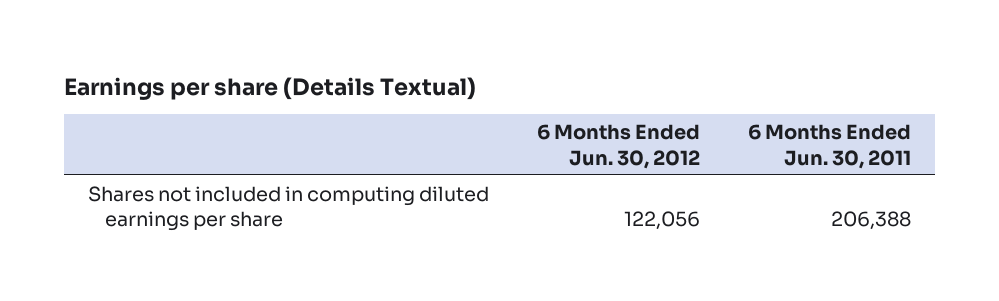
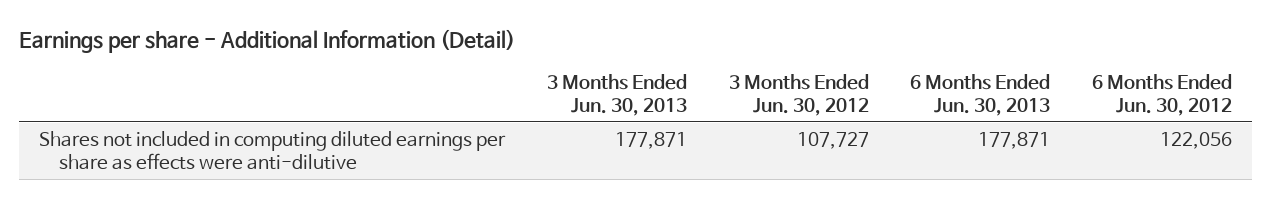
[64,76,477,100] Earnings per share (Details Textual) -> [18,29,515,54] Earnings per share - Additional Information (Detail)
[748,124,912,169] 6 Months Ended Jun. 30, 2011 -> none
none -> [546,73,687,116] 3 Months Ended Jun. 30, 2013
none -> [728,73,869,116] 3 Months Ended Jun. 30, 2012
none -> [910,73,1051,116] 6 Months Ended Jun. 30, 2013
[88,185,490,232] Shares not included in computing diluted earnings per share -> [39,131,507,171] Shares not included in computing diluted earnings per share as effects were anti-dilutive

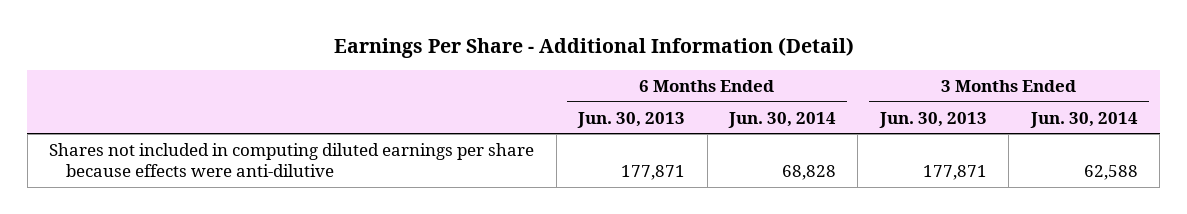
[18,29,515,54] Earnings per share - Additional Information (Detail) -> [333,37,854,59] Earnings Per Share - Additional Information (Detail)
[728,73,869,116] 3 Months Ended Jun. 30, 2012 -> none
[1091,73,1232,116] 6 Months Ended Jun. 30, 2012 -> none
none -> [728,111,837,128] Jun. 30, 2014
none -> [1029,111,1138,128] Jun. 30, 2014
[39,131,507,171] Shares not included in computing diluted earnings per share as effects were anti-dilutive -> [49,142,535,178] Shares not included in computing diluted earnings per share because effects were anti-dilutive

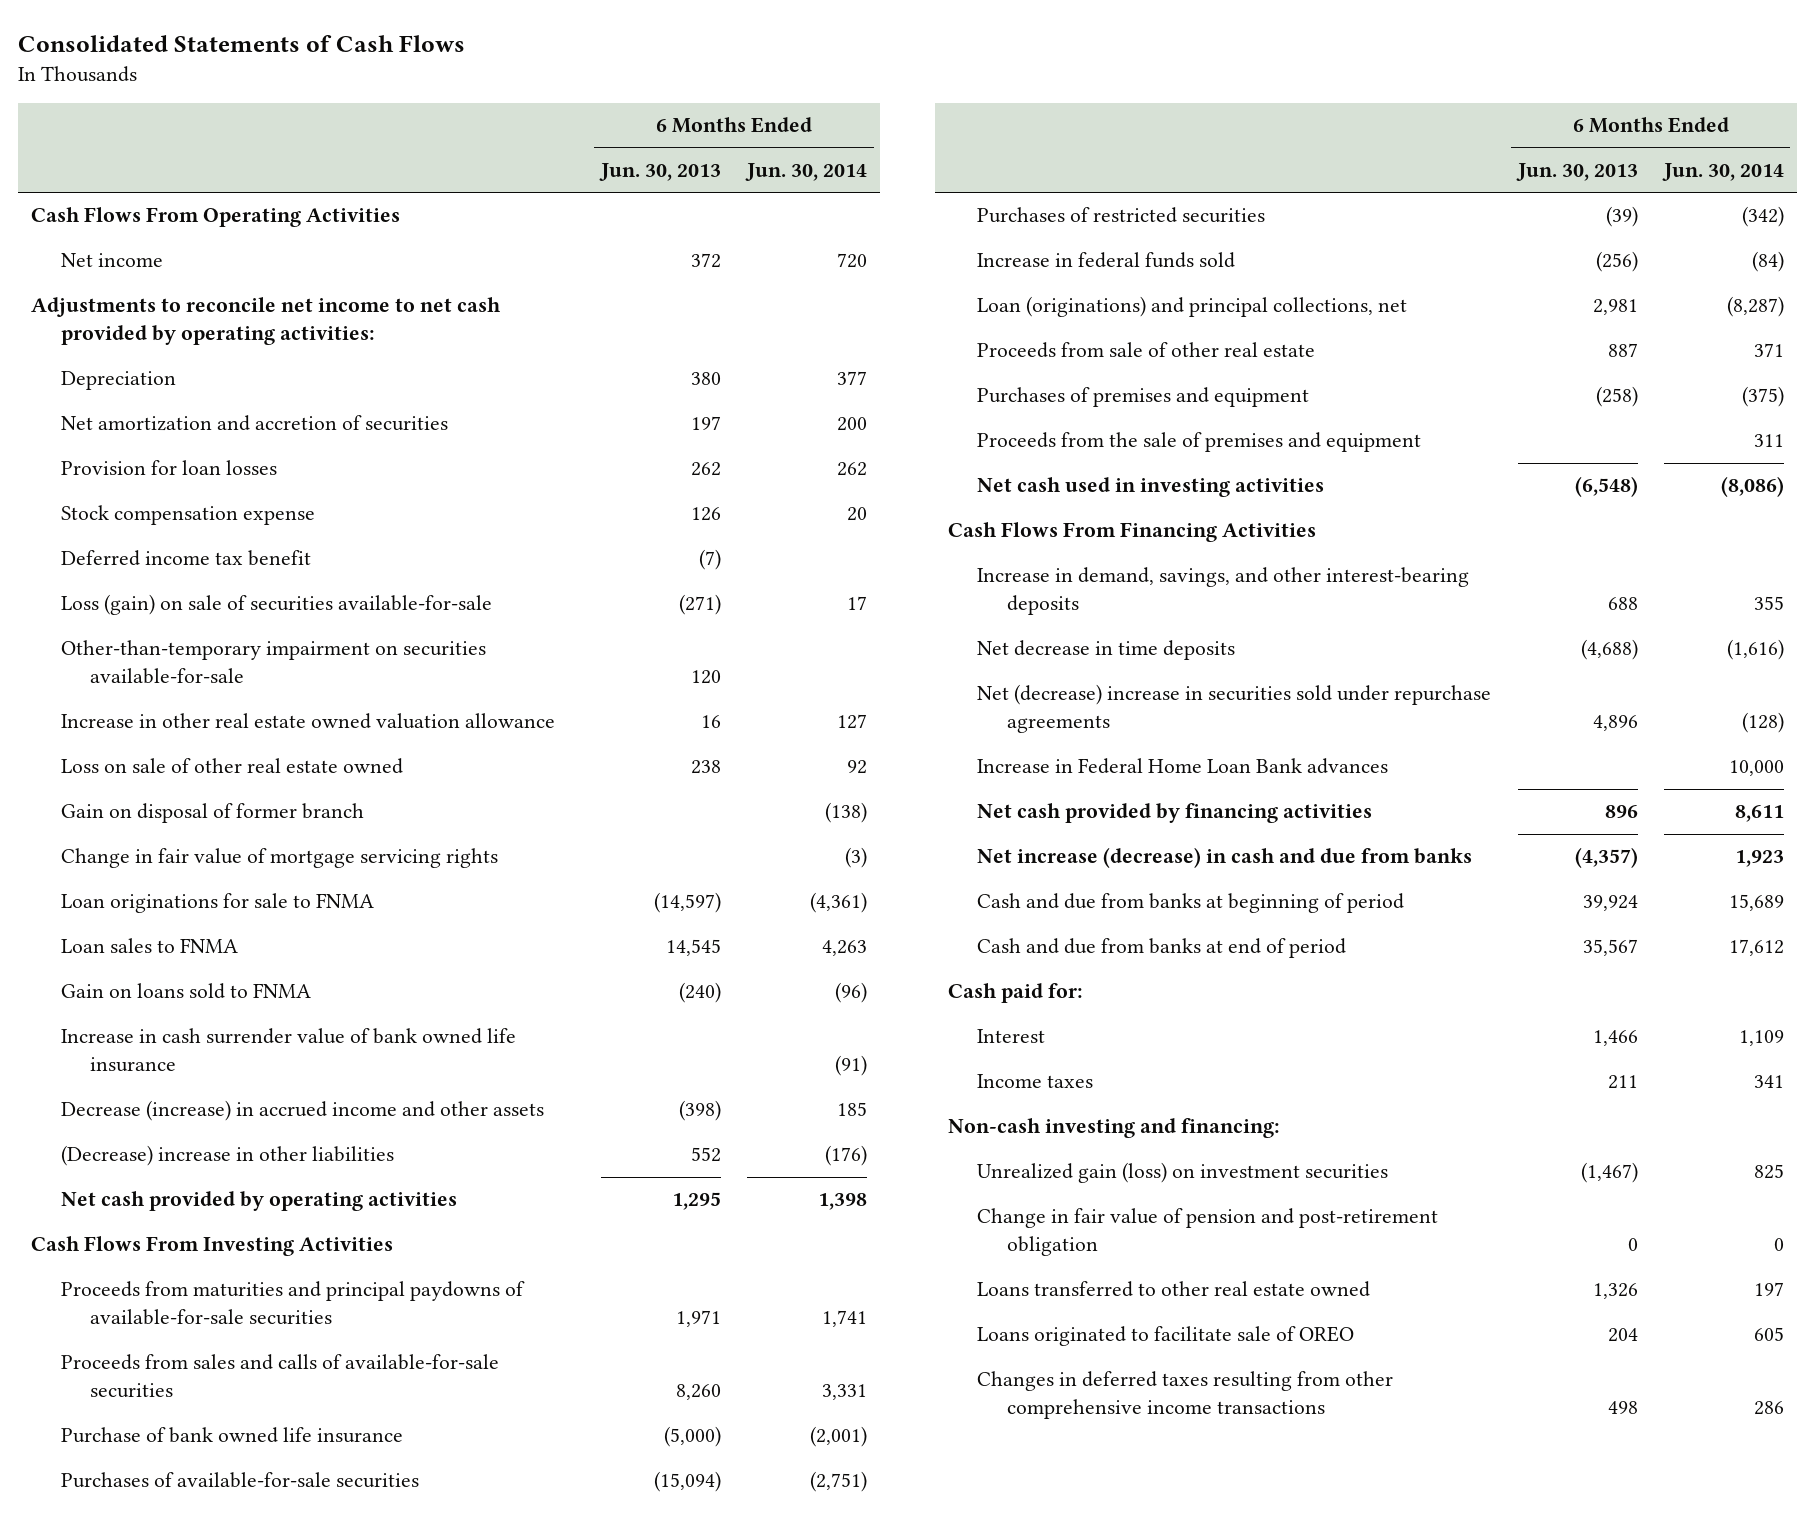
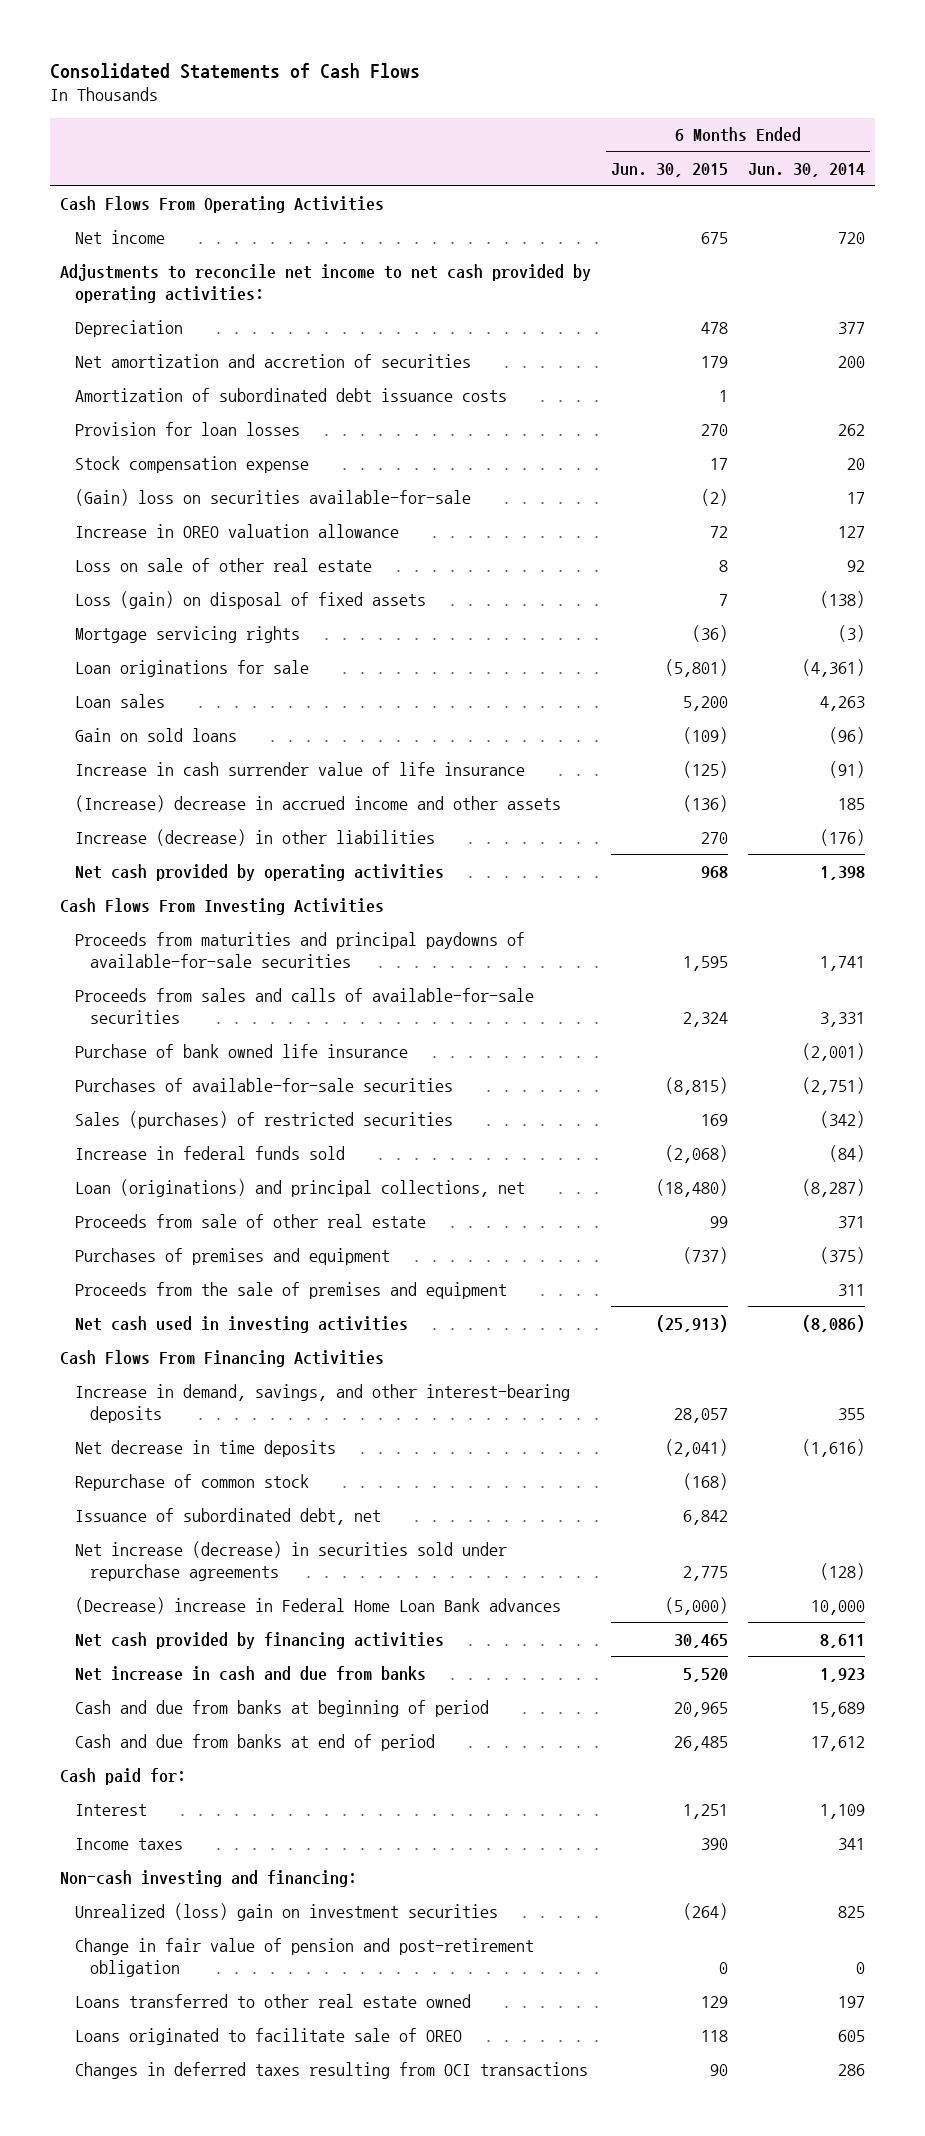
[599,163,722,182] Jun. 30, 2013 -> none
none -> [611,163,729,178] Jun. 30, 2015
none -> [74,387,507,402] Amortization of subordinated debt issuance costs
[60,550,311,567] Deferred income tax benefit -> none
[60,640,486,685] Other-than-temporary impairment on securities available-for-sale -> none
[60,594,492,616] Loss (gain) on sale of securities available-for-sale -> [74,488,471,506] (Gain) loss on securities available-for-sale
[60,713,555,730] Increase in other real estate owned valuation allowance -> [74,523,399,538] Increase in OREO valuation allowance
[60,758,403,775] Loss on sale of other real estate owned -> [74,557,372,572] Loss on sale of other real estate
[60,803,364,824] Gain on disposal of former branch -> [74,590,426,609] Loss (gain) on disposal of fixed assets
[60,848,498,869] Change in fair value of mortgage servicing rights -> [74,625,300,643] Mortgage servicing rights
[60,893,374,914] Loan originations for sale to FNMA -> [74,659,309,677] Loan originations for sale
[60,938,238,954] Loan sales to FNMA -> [74,693,165,708] Loan sales
[60,983,311,1000] Gain on loans sold to FNMA -> [74,727,237,742] Gain on sold loans
[60,1028,516,1073] Increase in cash surrender value of bank owned life insurance -> [74,761,525,776] Increase in cash surrender value of life insurance
[60,1100,544,1122] Decrease (increase) in accrued income and other assets -> [74,794,561,812] (Increase) decrease in accrued income and other assets
[60,1145,394,1167] (Decrease) increase in other liabilities -> [74,828,435,846] Increase (decrease) in other liabilities
[977,207,1266,224] Purchases of restricted securities -> [74,1110,453,1129] Sales (purchases) of restricted securities
none -> [74,1473,309,1491] Repurchase of common stock
none -> [74,1507,381,1525] Issuance of subordinated debt, net
[977,684,1492,734] Net (decrease) increase in securities sold under repurchase agreements -> [74,1540,507,1581] Net increase (decrease) in securities sold under repurchase agreements
[977,758,1389,775] Increase in Federal Home Loan Bank advances -> [74,1596,561,1614] (Decrease) increase in Federal Home Loan Bank advances
[977,847,1473,869] Net increase (decrease) in cash and due from banks -> [74,1665,426,1681] Net increase in cash and due from banks
[977,1162,1389,1184] Unrealized gain (loss) on investment securities -> [74,1902,498,1921] Unrealized (loss) gain on investment securities
[977,1371,1394,1420] Changes in deferred taxes resulting from other comprehensive income transactions -> [74,2061,588,2079] Changes in deferred taxes resulting from OCI transactions

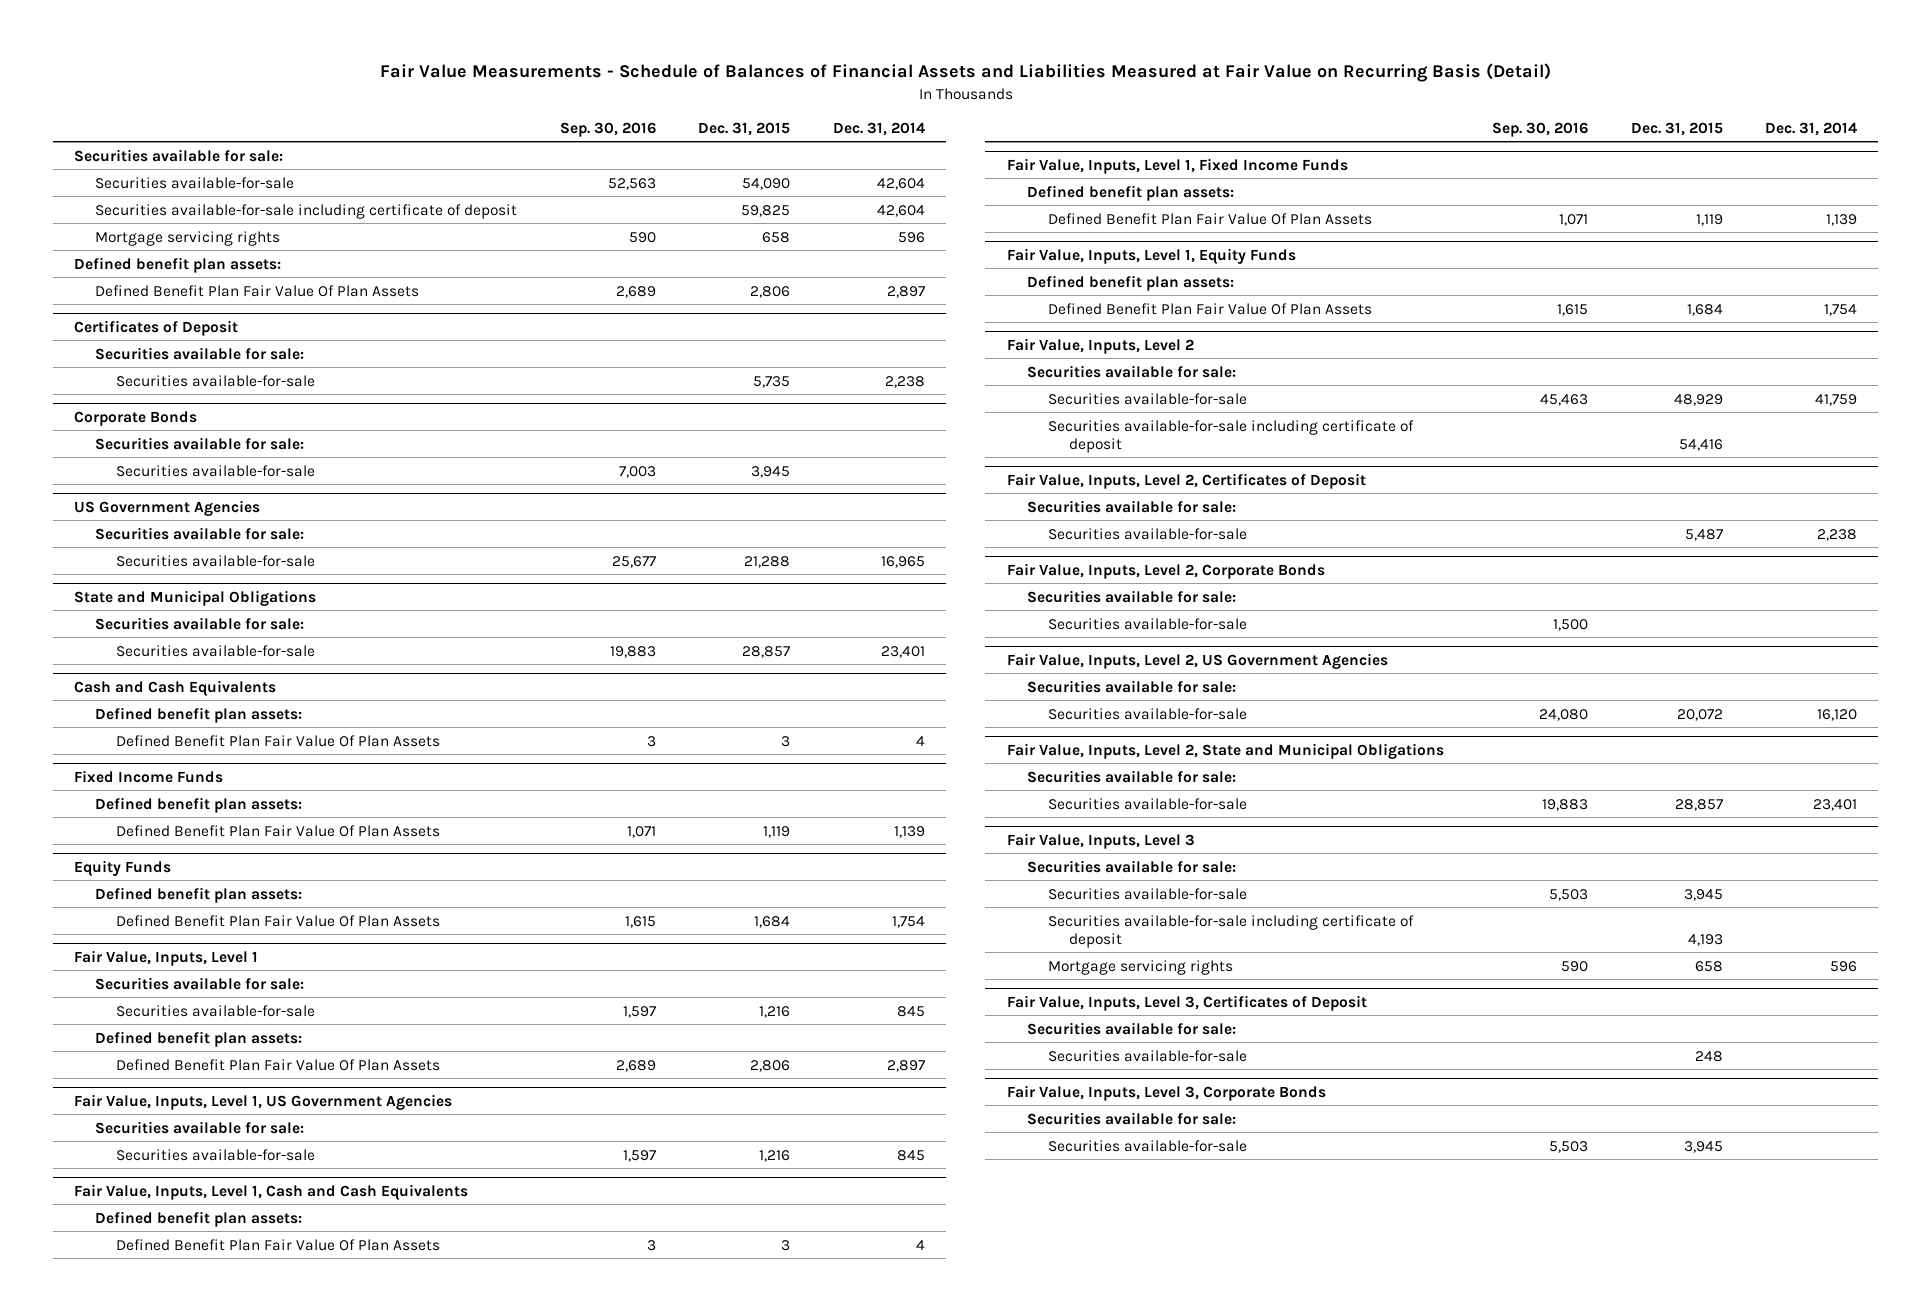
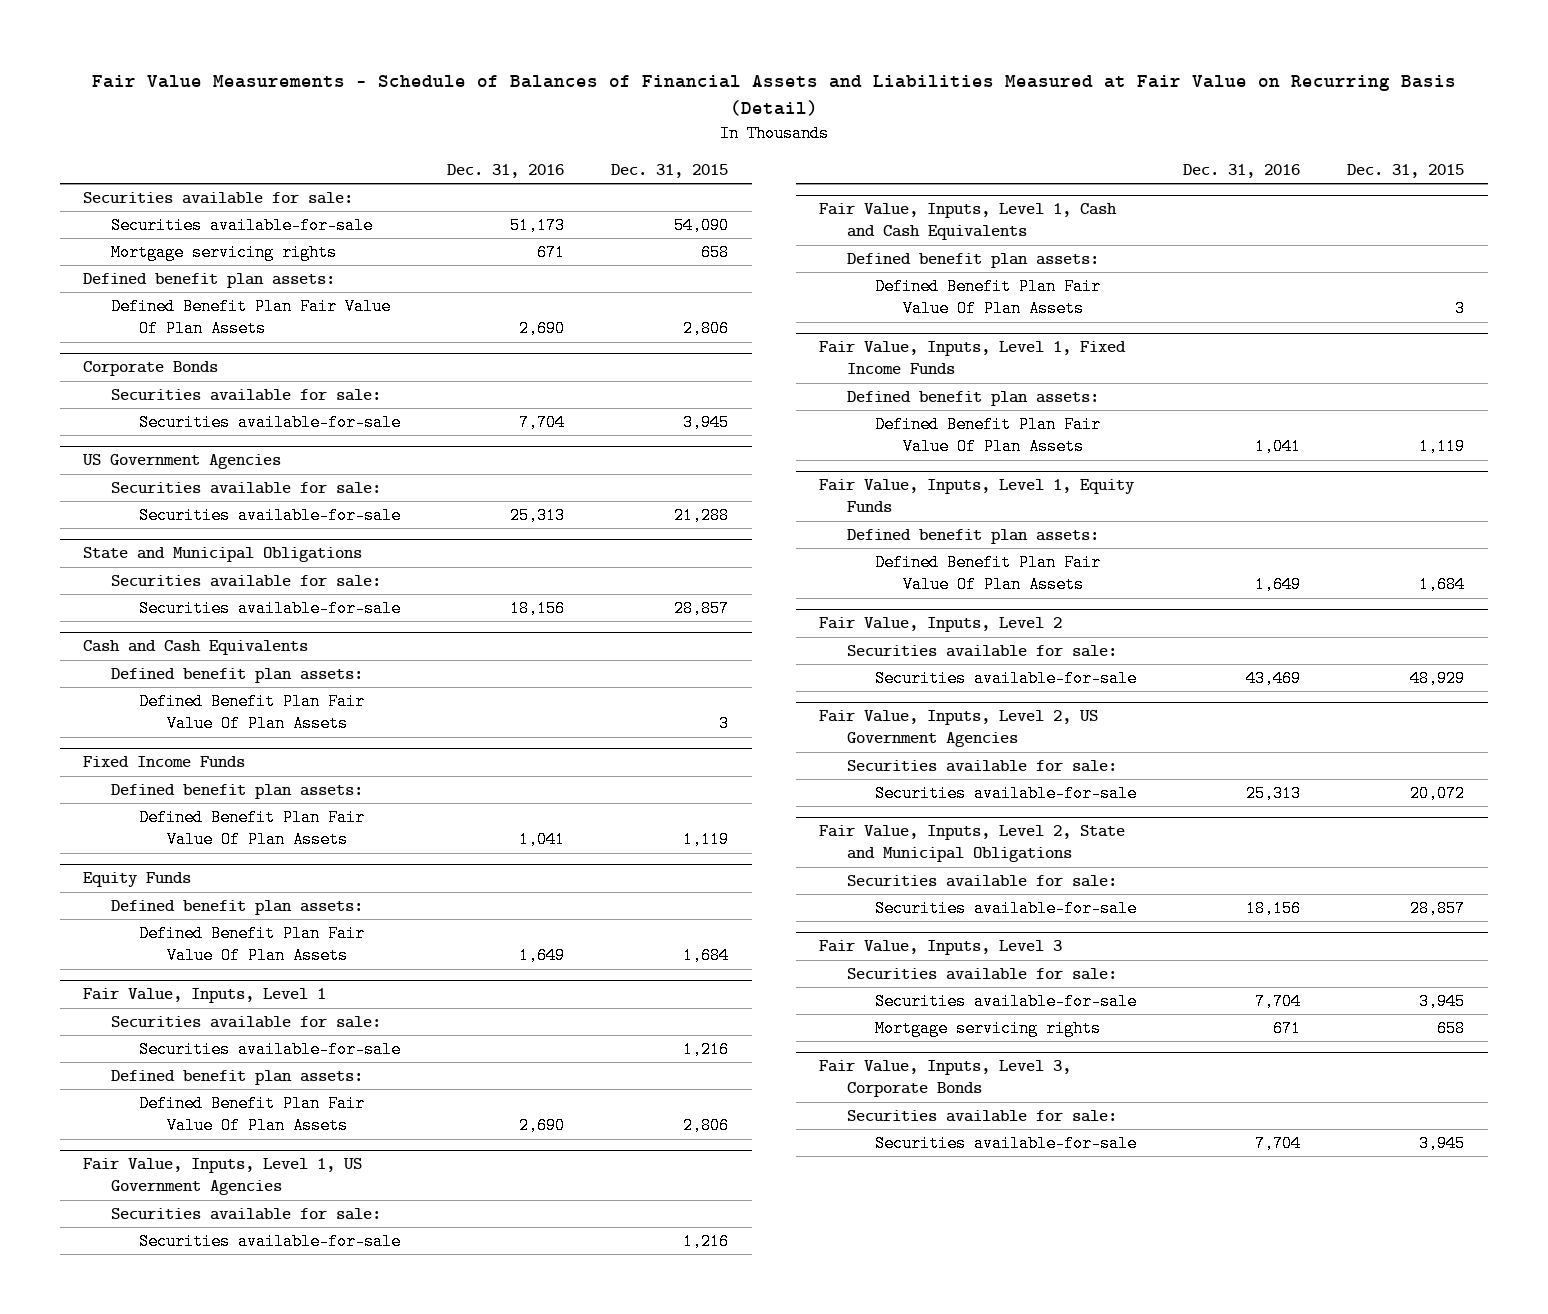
[559,121,656,137] Sep. 30, 2016 -> none
[832,121,925,136] Dec. 31, 2014 -> none
none -> [447,163,565,178] Dec. 31, 2016
[95,203,518,219] Securities available-for-sale including certificate of deposit -> none
[74,319,239,336] Certificates of Deposit -> none
[95,346,305,360] Securities available for sale: -> none
[115,374,315,387] Securities available-for-sale -> none
[1047,419,1414,453] Securities available-for-sale including certificate of deposit -> none
[1006,472,1366,489] Fair Value, Inputs, Level 2, Certificates of Deposit -> none
[1027,499,1237,513] Securities available for sale: -> none
[1047,527,1247,540] Securities available-for-sale -> none
[1006,562,1325,579] Fair Value, Inputs, Level 2, Corporate Bonds -> none
[1027,589,1237,603] Securities available for sale: -> none
[1047,617,1247,630] Securities available-for-sale -> none
[1047,914,1414,948] Securities available-for-sale including certificate of deposit -> none
[1006,994,1367,1011] Fair Value, Inputs, Level 3, Certificates of Deposit -> none
[1027,1021,1237,1035] Securities available for sale: -> none
[1047,1049,1247,1062] Securities available-for-sale -> none

